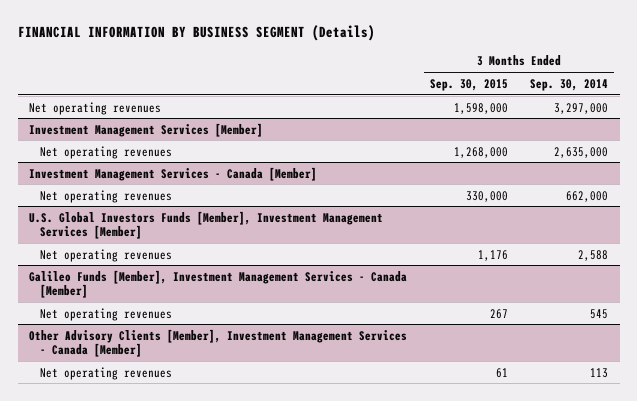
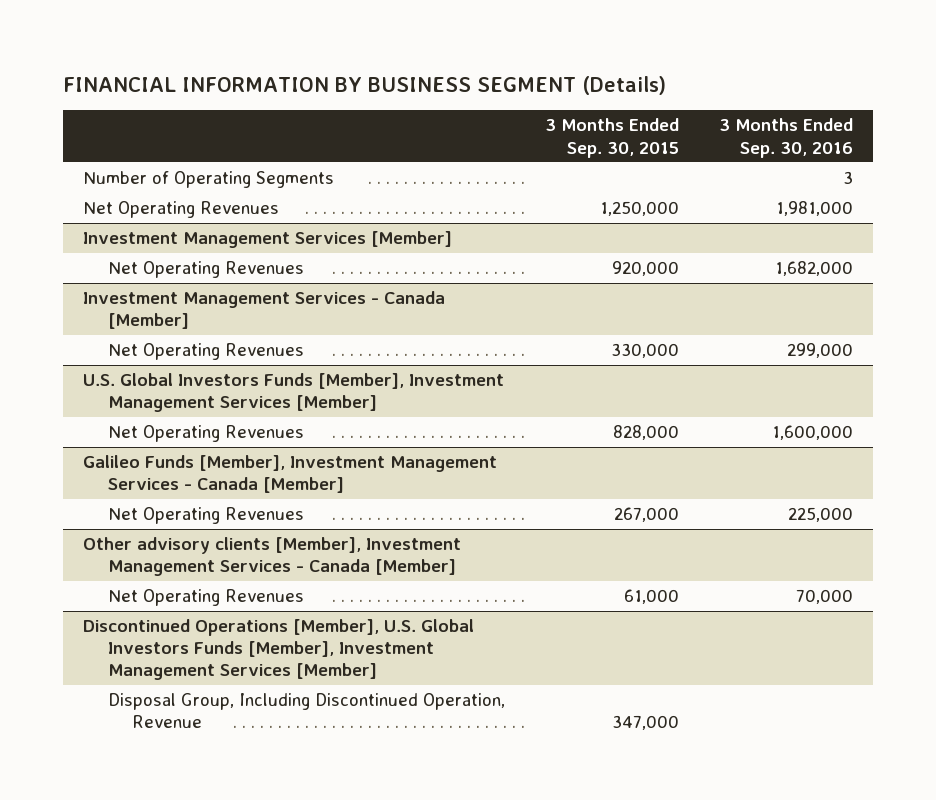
[530,78,609,91] Sep. 30, 2014 -> none
none -> [718,118,853,158] 3 Months Ended Sep. 30, 2016
none -> [82,171,334,189] Number of Operating Segments
[28,101,161,115] Net operating revenues -> [82,201,279,219] Net Operating Revenues
[453,102,508,114] 1,598,000 -> [599,201,679,217] 1,250,000
[39,145,172,159] Net operating revenues -> [107,261,304,279] Net Operating Revenues
[453,146,508,158] 1,268,000 -> [611,261,679,277] 920,000
[39,189,172,203] Net operating revenues -> [107,343,304,361] Net Operating Revenues
[39,248,172,262] Net operating revenues -> [107,425,304,443] Net Operating Revenues
[477,249,508,261] 1,176 -> [612,425,679,441] 828,000
[39,307,172,321] Net operating revenues -> [107,507,304,525] Net Operating Revenues
[489,308,508,319] 267 -> [613,507,679,523] 267,000
[28,328,407,358] Other Advisory Clients [Member], Investment Management Services - Canada [Member] -> [82,537,461,577] Other advisory clients [Member], Investment Management Services - Canada [Member]
[39,366,172,380] Net operating revenues -> [107,589,304,607] Net Operating Revenues
[495,367,508,378] 61 -> [623,589,679,605] 61,000
none -> [82,619,474,681] Discontinued Operations [Member], U.S. Global Investors Funds [Member], Investment Management Services [Member]
none -> [107,693,505,729] Disposal Group, Including Discontinued Operation, Revenue

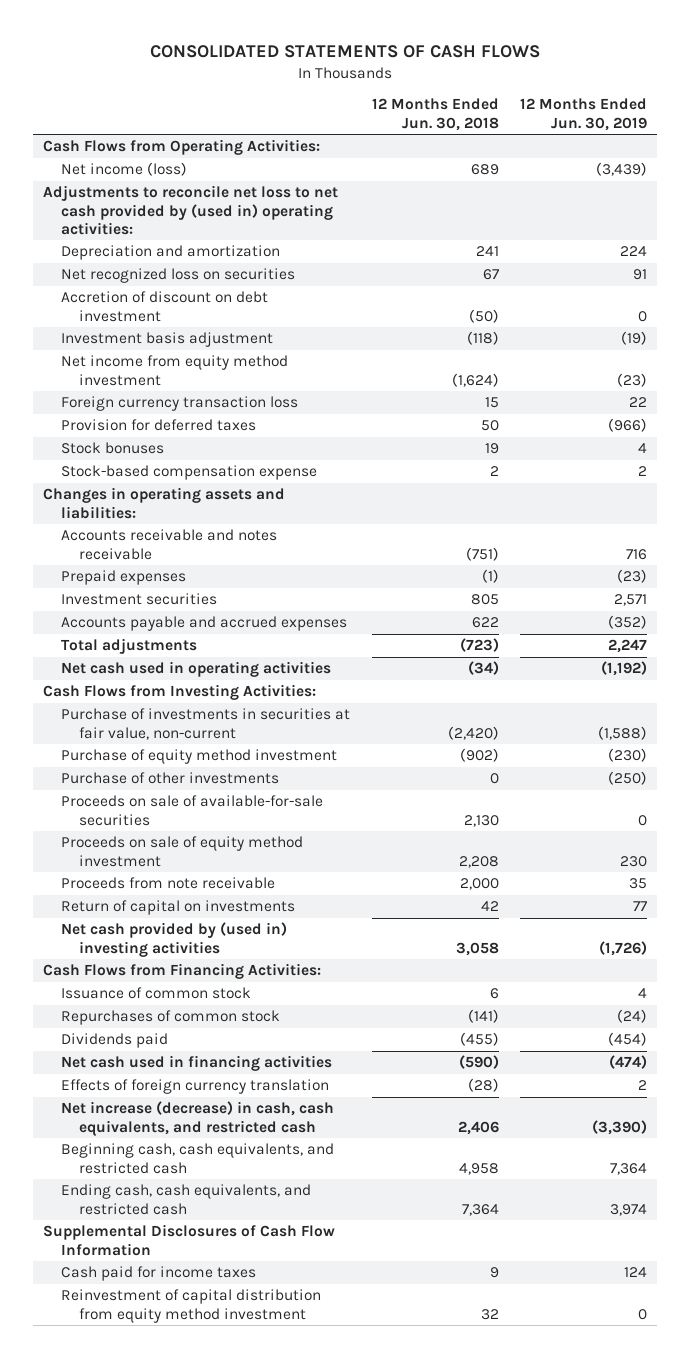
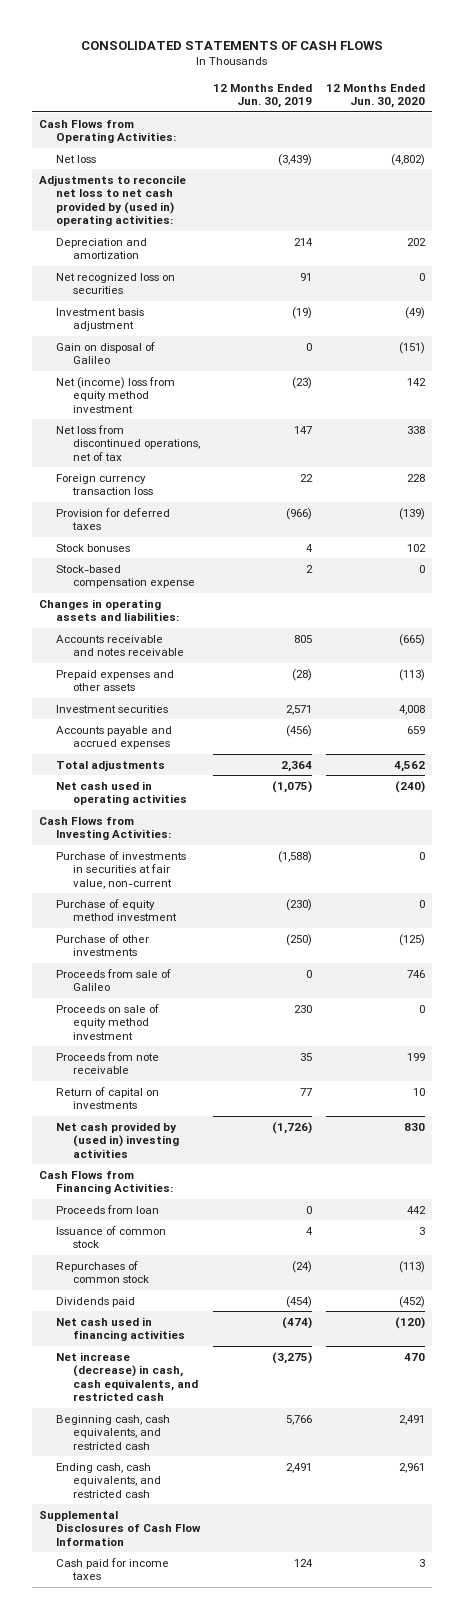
[371,98,499,131] 12 Months Ended Jun. 30, 2018 -> none
none -> [326,83,426,109] 12 Months Ended Jun. 30, 2020
[61,162,188,177] Net income (loss) -> [55,154,96,163] Net loss
[619,246,647,257] 224 -> [294,237,314,246] 214
[61,291,269,322] Accretion of discount on debt investment -> none
none -> [55,341,155,365] Gain on disposal of Galileo
[61,355,289,386] Net income from equity method investment -> [55,376,175,413] Net (income) loss from equity method investment
none -> [55,424,200,461] Net loss from discontinued operations, net of tax
[625,548,647,560] 716 -> [294,634,313,643] 805
[61,570,187,586] Prepaid expenses -> [55,669,174,692] Prepaid expenses and other assets
[616,569,647,584] (23) -> [292,668,313,681] (28)
[607,615,647,630] (352) -> [286,724,313,737] (456)
[607,639,647,654] 2,247 -> [281,760,313,772] 2,364
[600,661,647,677] (1,192) -> [272,780,313,793] (1,075)
[61,795,324,826] Proceeds on sale of available-for-sale securities -> none
none -> [55,968,171,992] Proceeds from sale of Galileo
none -> [55,1204,159,1214] Proceeds from loan
[61,1079,330,1095] Effects of foreign currency translation -> none
[591,1119,647,1135] (3,390) -> [272,1351,313,1364] (3,275)
[609,1162,647,1175] 7,364 -> [286,1414,313,1425] 5,766
[609,1203,647,1216] 3,974 -> [286,1462,313,1473] 2,491
[61,1289,322,1323] Reinvestment of capital distribution from equity method investment -> none

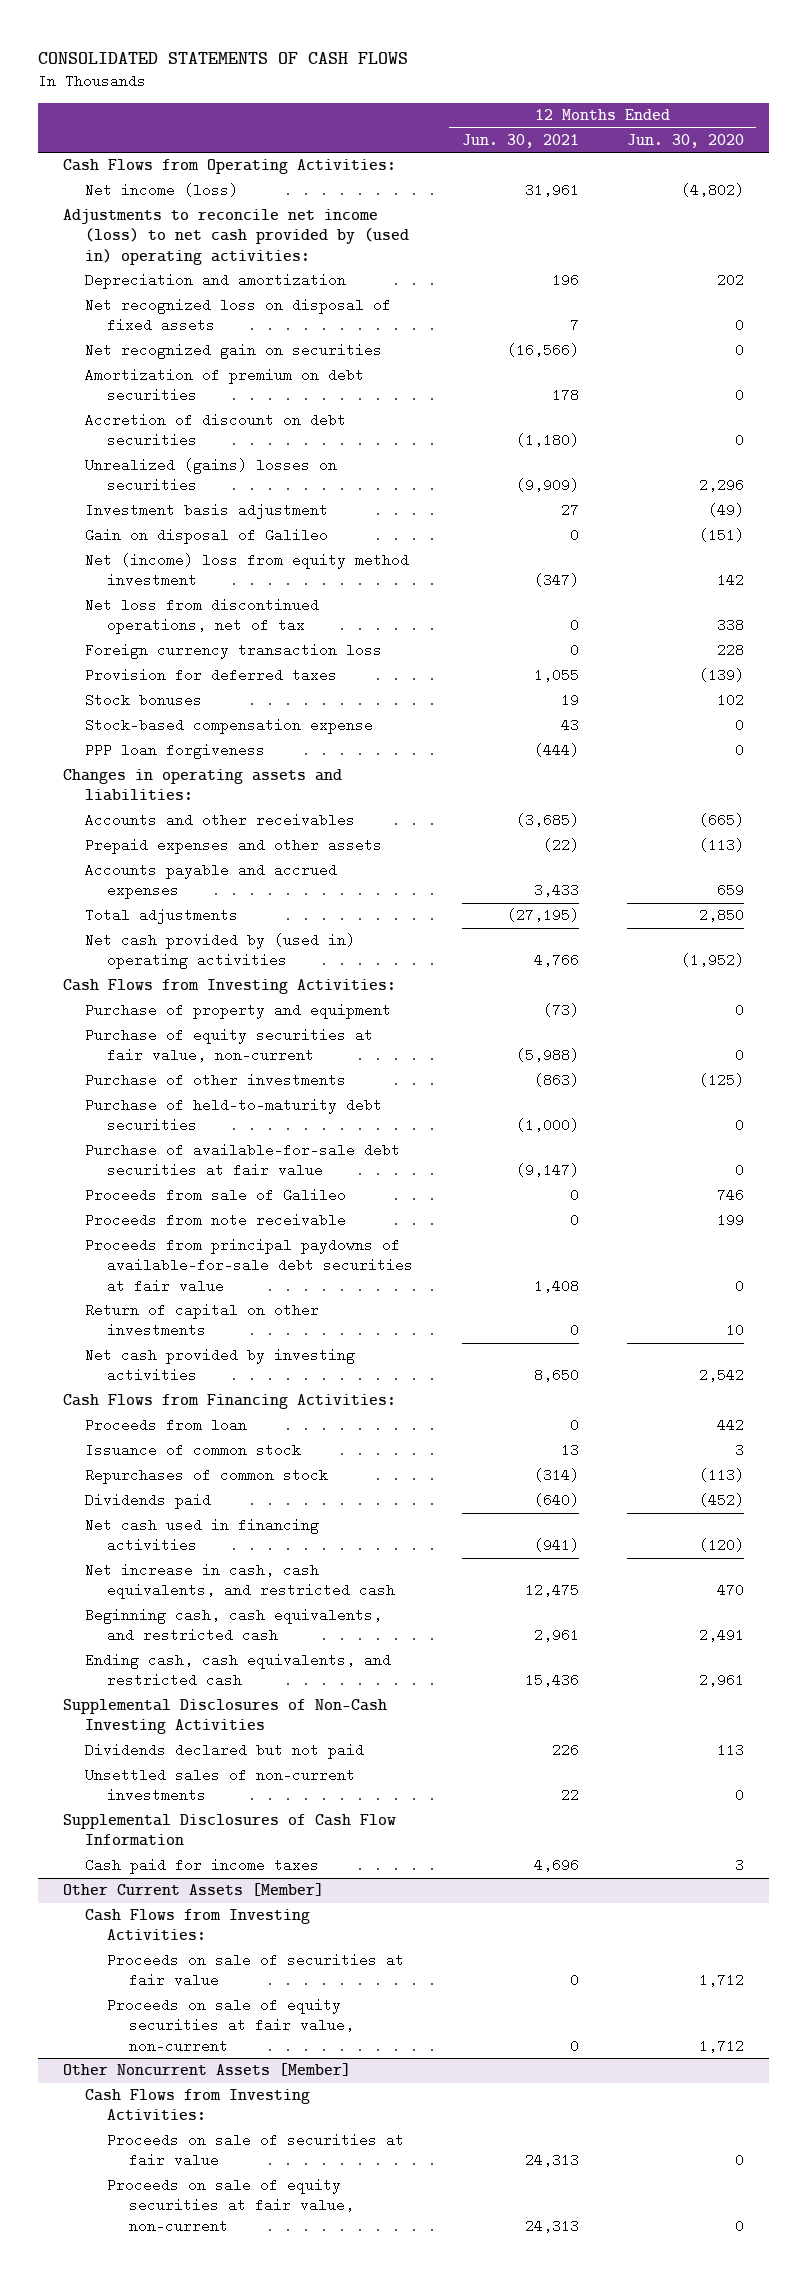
[213,83,313,109] 12 Months Ended Jun. 30, 2019 -> none
none -> [461,133,579,148] Jun. 30, 2021
[55,154,96,163] Net loss -> [84,183,238,198] Net income (loss)
[38,174,186,227] Adjustments to reconcile net loss to net cash provided by (used in) operating activities: -> [62,209,409,265] Adjustments to reconcile net income (loss) to net cash provided by (used in) operating activities:
none -> [84,298,391,333] Net recognized loss on disposal of fixed assets
[55,272,175,295] Net recognized loss on securities -> [84,343,382,360] Net recognized gain on securities
none -> [84,368,364,403] Amortization of premium on debt securities
none -> [84,413,346,448] Accretion of discount on debt securities
none -> [84,458,337,493] Unrealized (gains) losses on securities
none -> [84,743,265,760] PPP loan forgiveness
[55,634,184,657] Accounts receivable and notes receivable -> [84,813,355,828] Accounts and other receivables
[55,704,168,713] Investment securities -> none
[394,760,426,772] 4,562 -> [699,908,745,923] 2,850
[55,780,187,806] Net cash used in operating activities -> [84,933,355,970] Net cash provided by (used in) operating activities
[395,780,426,793] (240) -> [681,953,745,968] (1,952)
[55,898,177,922] Purchase of equity method investment -> none
none -> [84,1003,391,1020] Purchase of property and equipment
[55,850,186,889] Purchase of investments in securities at fair value, non-current -> [84,1028,373,1063] Purchase of equity securities at fair value, non-current
none -> [84,1098,382,1133] Purchase of held-to-maturity debt securities
none -> [84,1143,400,1178] Purchase of available-for-sale debt securities at fair value
[55,1003,159,1040] Proceeds on sale of equity method investment -> none
none -> [84,1238,414,1293] Proceeds from principal paydowns of available-for-sale debt securities at fair value
[55,1086,159,1110] Return of capital on investments -> [84,1303,319,1338] Return of capital on other investments
[55,1121,179,1158] Net cash provided by (used in) investing activities -> [84,1348,355,1383] Net cash provided by investing activities
[404,1122,426,1131] 830 -> [699,1368,745,1383] 2,542
[55,1351,198,1402] Net increase (decrease) in cash, cash equivalents, and restricted cash -> [84,1563,396,1600] Net increase in cash, cash equivalents, and restricted cash
none -> [62,1699,387,1735] Supplemental Disclosures of Non-Cash Investing Activities
none -> [84,1743,364,1760] Dividends declared but not paid
none -> [84,1768,355,1803] Unsettled sales of non-current investments
none -> [62,1883,324,1897] Other Current Assets [Member]
none -> [84,1909,310,1941] Cash Flows from Investing Activities:
none -> [107,1953,405,1988] Proceeds on sale of securities at fair value
none -> [107,1998,355,2053] Proceeds on sale of equity securities at fair value, non-current
none -> [62,2063,351,2077] Other Noncurrent Assets [Member]
none -> [84,2089,310,2121] Cash Flows from Investing Activities:
none -> [107,2133,405,2168] Proceeds on sale of securities at fair value
none -> [107,2178,355,2233] Proceeds on sale of equity securities at fair value, non-current

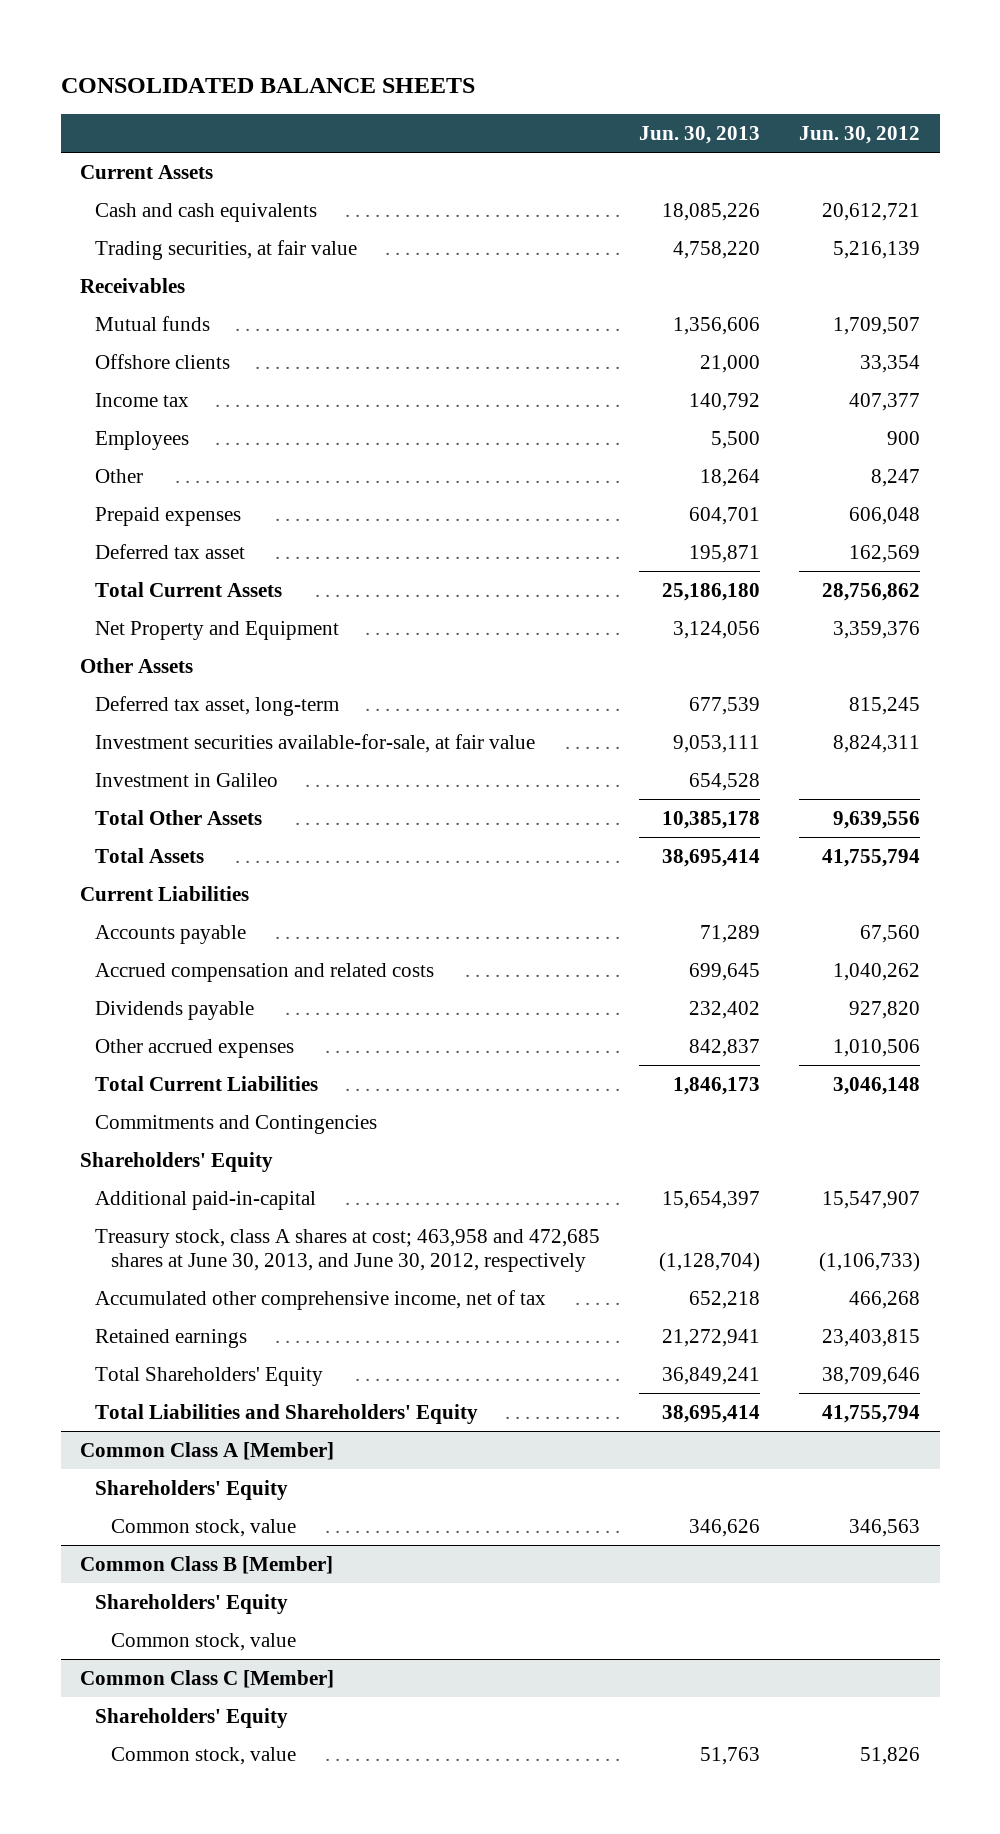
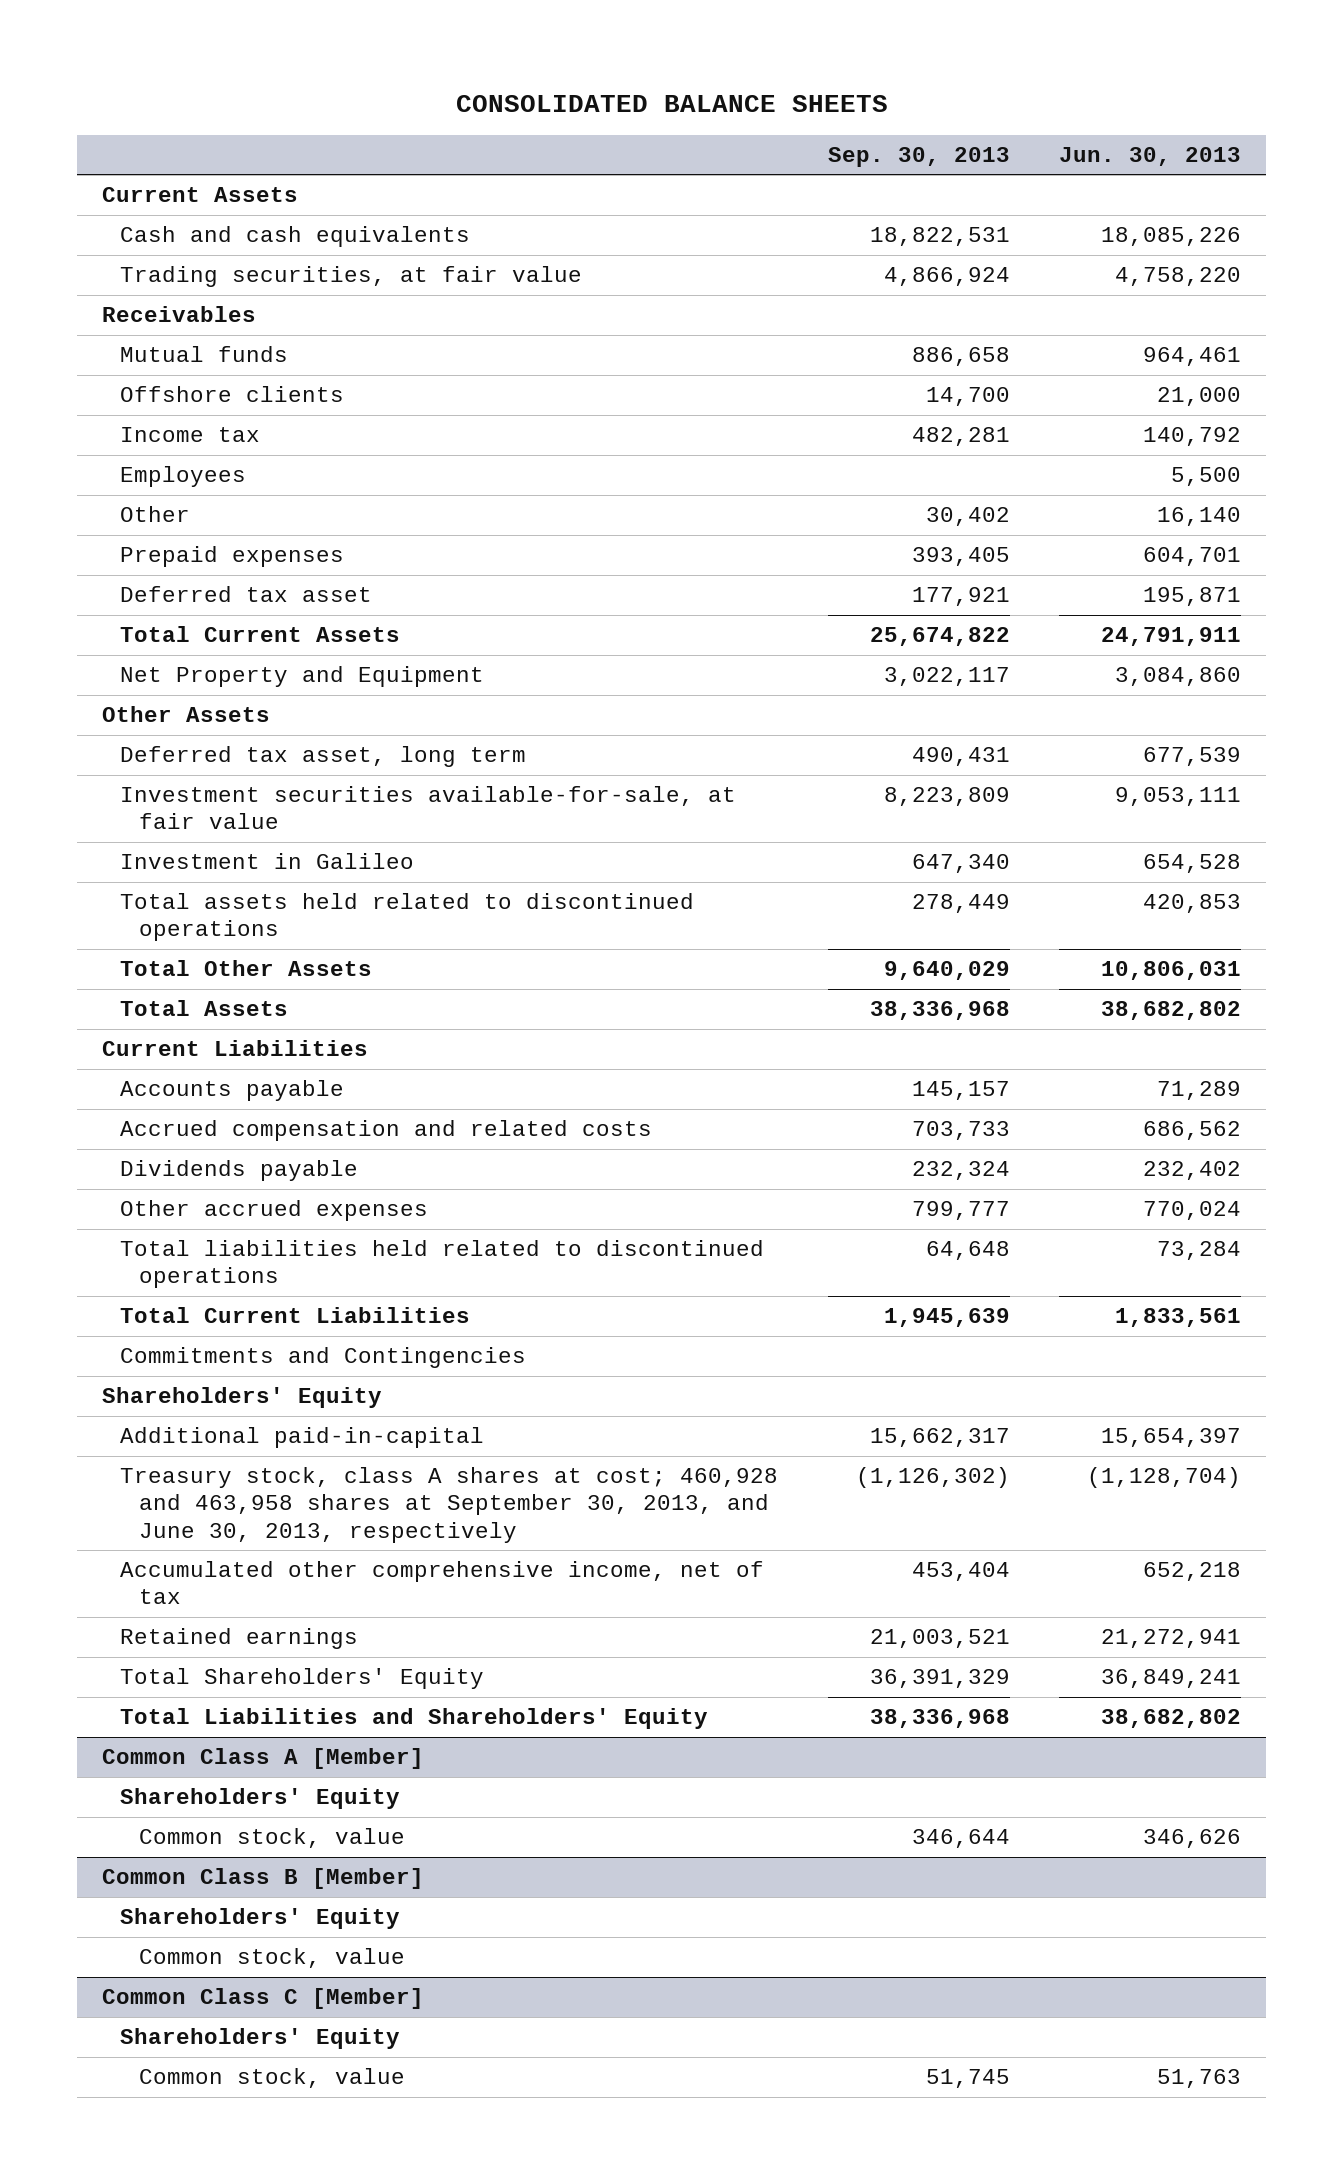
[799,126,921,145] Jun. 30, 2012 -> none
none -> [827,146,1010,167] Sep. 30, 2013
[673,316,761,335] 1,356,606 -> [1143,347,1242,367] 964,461
[700,468,761,487] 18,264 -> [1157,507,1242,527] 16,140
[662,582,761,601] 25,186,180 -> [1101,627,1242,647] 24,791,911
[673,620,761,639] 3,124,056 -> [1115,667,1242,687] 3,084,860
[95,695,340,716] Deferred tax asset, long-term -> [120,746,527,768] Deferred tax asset, long term
none -> [120,893,695,942] Total assets held related to discontinued operations
[662,810,761,829] 10,385,178 -> [1101,961,1242,981] 10,806,031
[662,848,761,867] 38,695,414 -> [1101,1001,1242,1021] 38,682,802
[689,962,761,981] 699,645 -> [1143,1121,1242,1141] 686,562
[689,1038,761,1057] 842,837 -> [1143,1201,1242,1221] 770,024
none -> [120,1240,765,1289] Total liabilities held related to discontinued operations
[673,1076,761,1095] 1,846,173 -> [1115,1308,1242,1328] 1,833,561
[95,1228,601,1272] Treasury stock, class A shares at cost; 463,958 and 472,685 shares at June 30, 2013, and June 30, 2012, respectively -> [120,1467,779,1543] Treasury stock, class A shares at cost; 460,928 and 463,958 shares at September 30, 2013, and June 30, 2013, respectively
[662,1404,761,1423] 38,695,414 -> [1101,1709,1242,1729] 38,682,802

